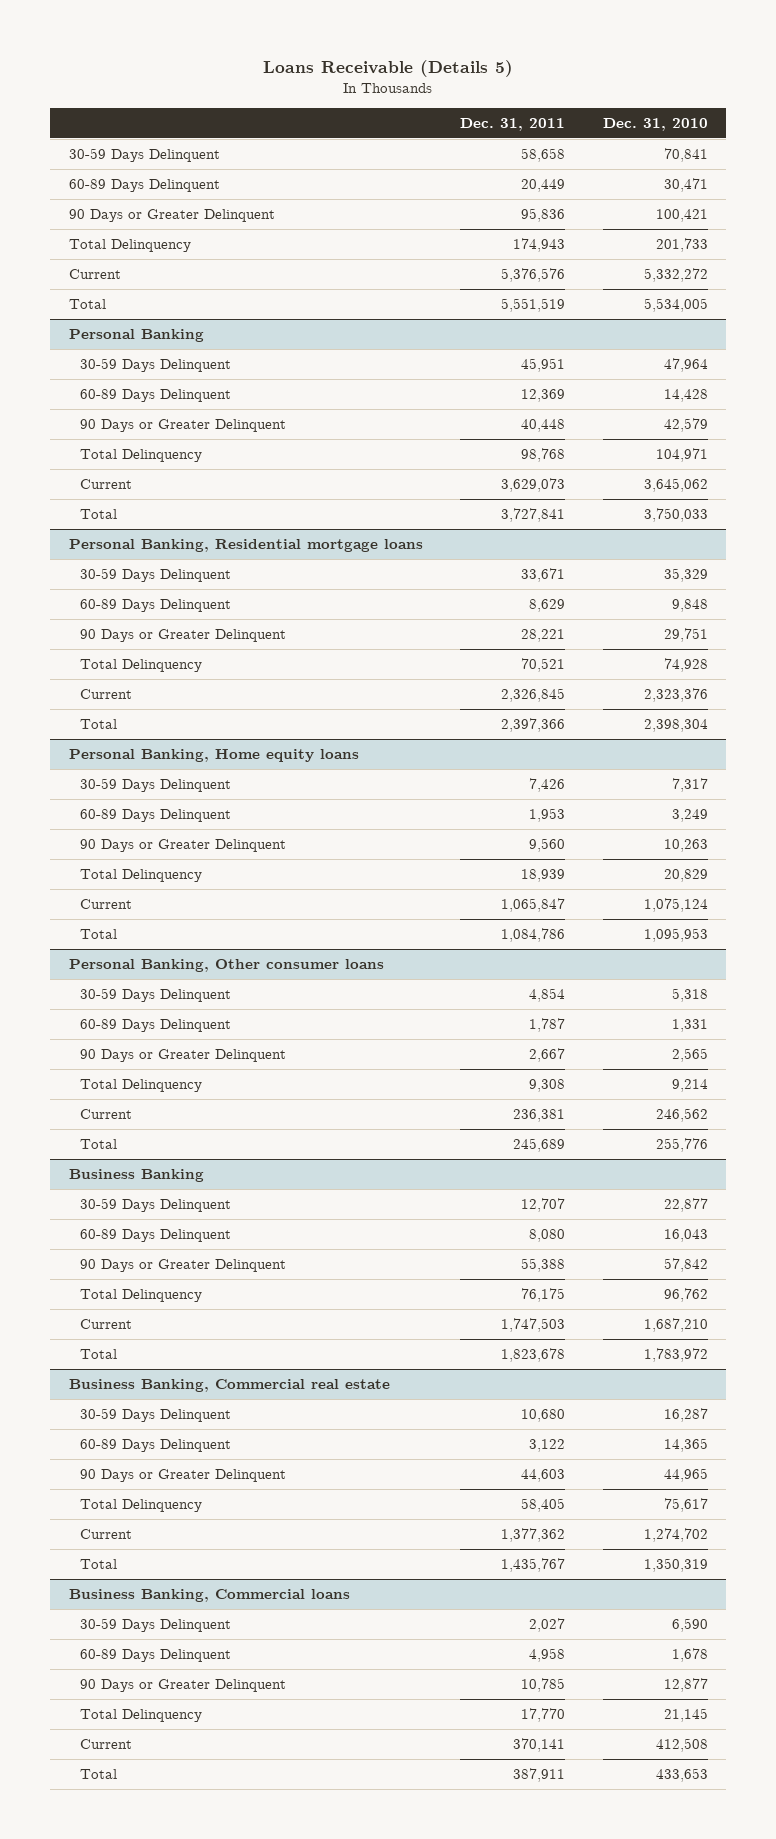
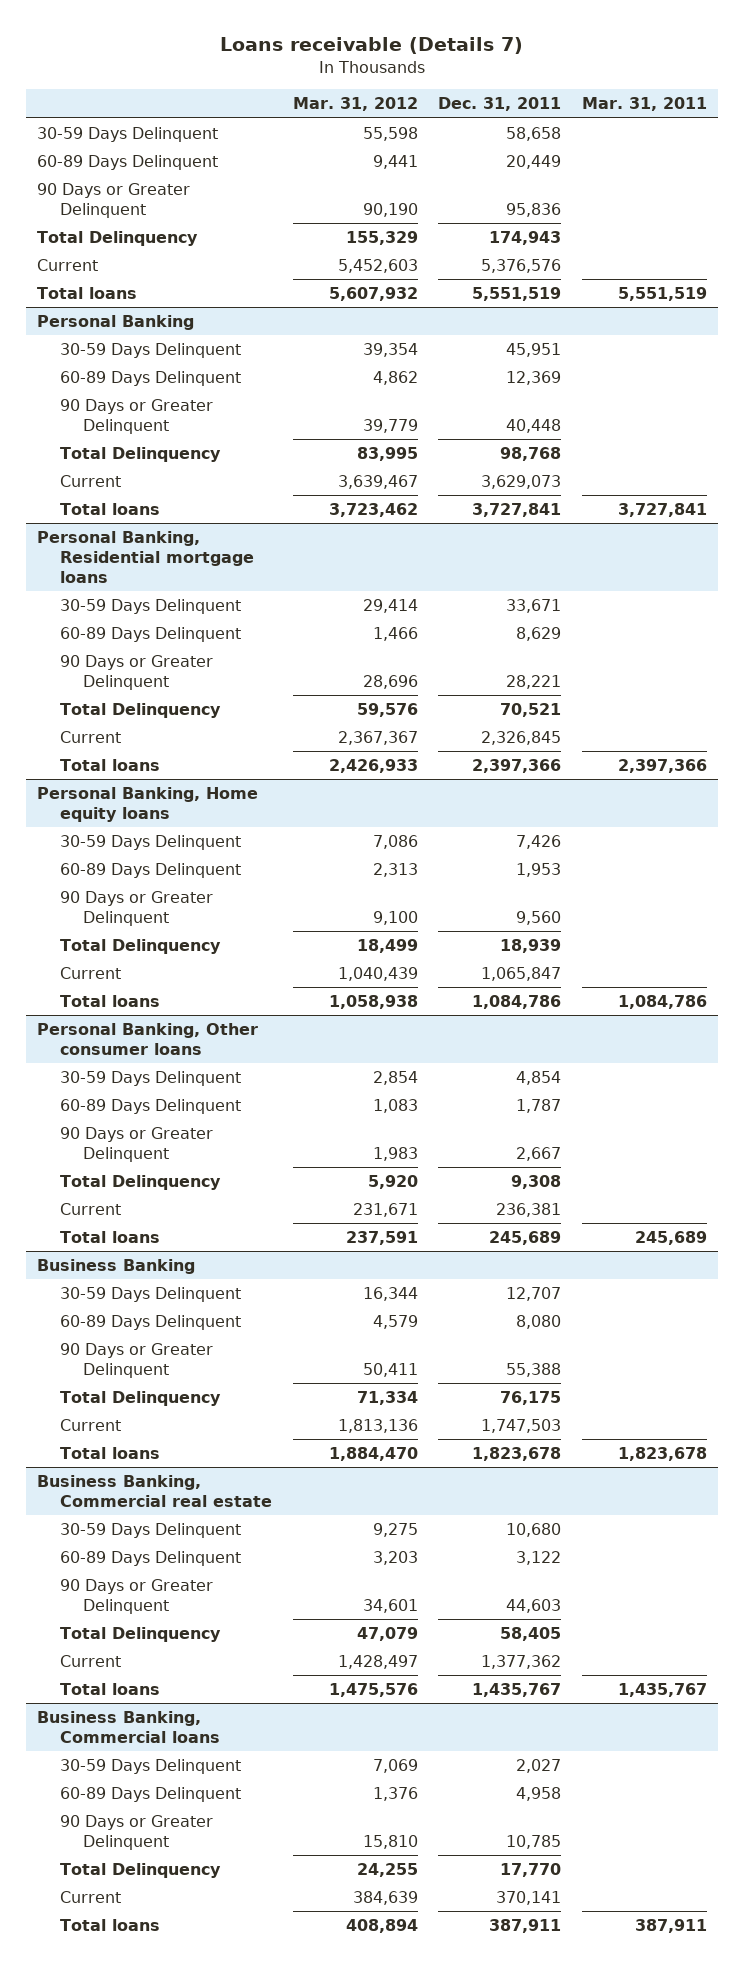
[263,59,514,77] Loans Receivable (Details 5) -> [219,37,523,55] Loans receivable (Details 7)
[602,118,708,132] Dec. 31, 2010 -> none
none -> [292,97,418,112] Mar. 31, 2012
none -> [582,97,708,112] Mar. 31, 2011
[68,299,106,310] Total -> [36,287,137,300] Total loans
[79,509,117,520] Total -> [59,503,160,516] Total loans
[79,719,117,730] Total -> [59,759,160,772] Total loans
[79,929,117,940] Total -> [59,995,160,1008] Total loans
[79,1139,117,1150] Total -> [59,1231,160,1244] Total loans
[79,1349,117,1360] Total -> [59,1447,160,1460] Total loans
[79,1559,117,1570] Total -> [59,1683,160,1696] Total loans
[79,1769,117,1780] Total -> [59,1919,160,1932] Total loans

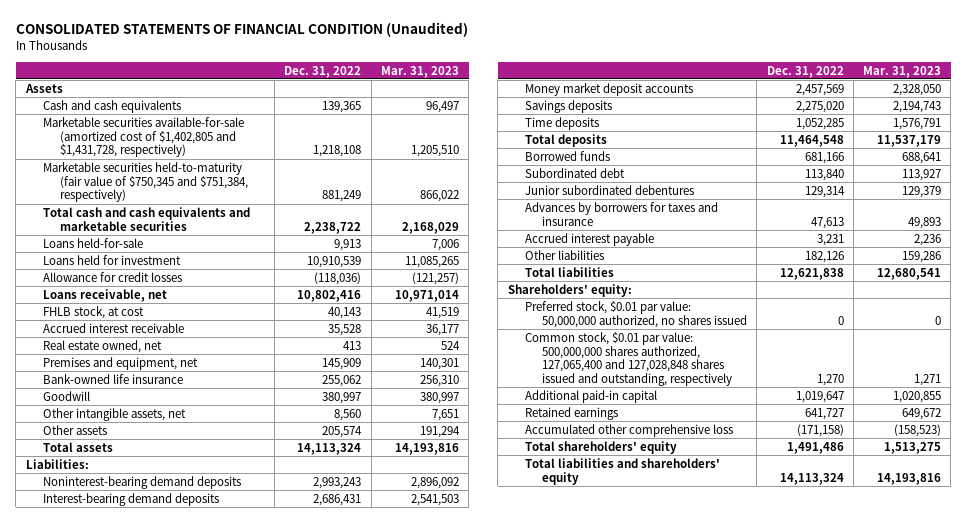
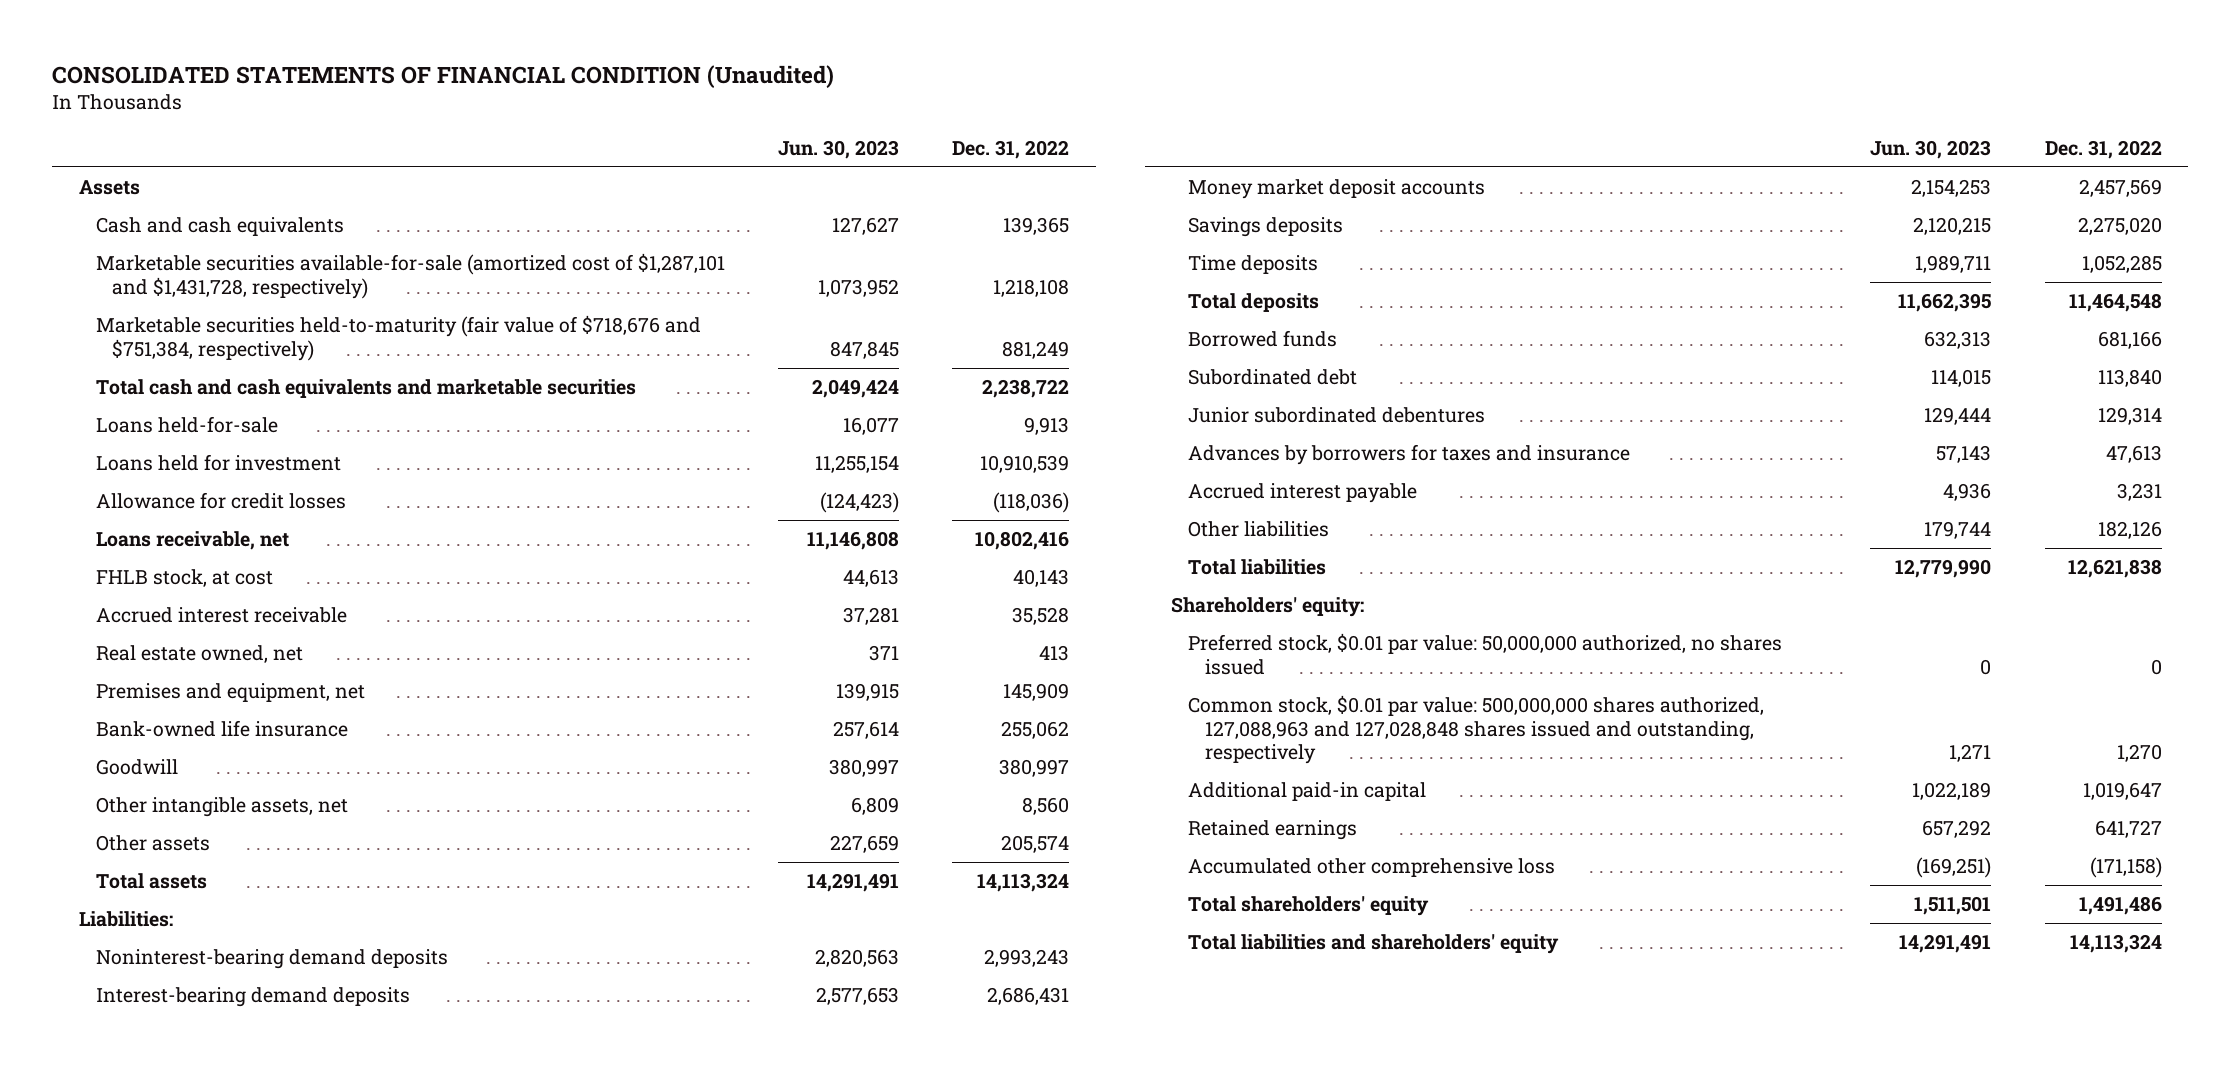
[380,65,459,78] Mar. 31, 2023 -> none
none -> [777,139,899,159] Jun. 30, 2023
[42,116,244,158] Marketable securities available-for-sale (amortized cost of $1,402,805 and $1,431,728, respectively) -> [95,253,725,299] Marketable securities available-for-sale (amortized cost of $1,287,101 and $1,431,728, respectively)
[42,161,248,203] Marketable securities held-to-maturity (fair value of $750,345 and $751,384, respectively) -> [95,315,701,361] Marketable securities held-to-maturity (fair value of $718,676 and $751,384, respectively)
[524,331,733,386] Common stock, $0.01 par value: 500,000,000 shares authorized, 127,065,400 and 127,028,848 shares issued and outstanding, respectively -> [1188,695,1765,765] Common stock, $0.01 par value: 500,000,000 shares authorized, 127,088,963 and 127,028,848 shares issued and outstanding, respectively

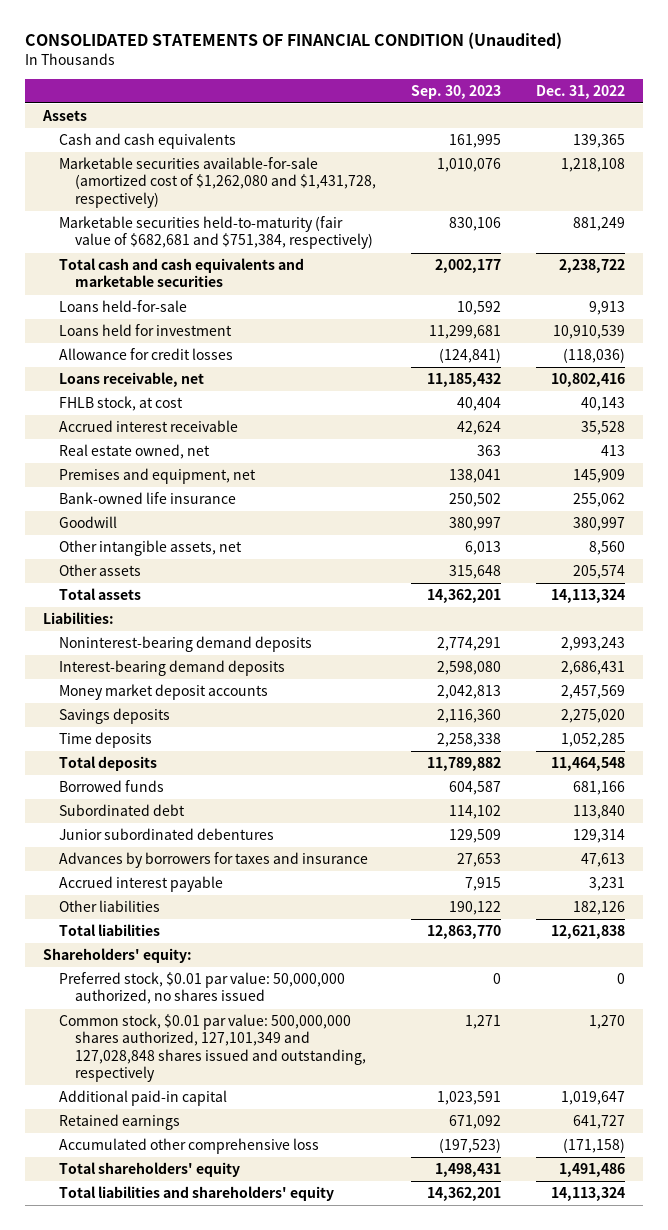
[777,139,899,159] Jun. 30, 2023 -> none
none -> [411,84,502,99] Sep. 30, 2023
[95,253,725,299] Marketable securities available-for-sale (amortized cost of $1,287,101 and $1,431,728, respectively) -> [58,157,376,208] Marketable securities available-for-sale (amortized cost of $1,262,080 and $1,431,728, respectively)
[95,315,701,361] Marketable securities held-to-maturity (fair value of $718,676 and $751,384, respectively) -> [58,216,373,250] Marketable securities held-to-maturity (fair value of $682,681 and $751,384, respectively)
[1188,695,1765,765] Common stock, $0.01 par value: 500,000,000 shares authorized, 127,088,963 and 127,028,848 shares issued and outstanding, respectively -> [58,1014,366,1083] Common stock, $0.01 par value: 500,000,000 shares authorized, 127,101,349 and 127,028,848 shares issued and outstanding, respectively

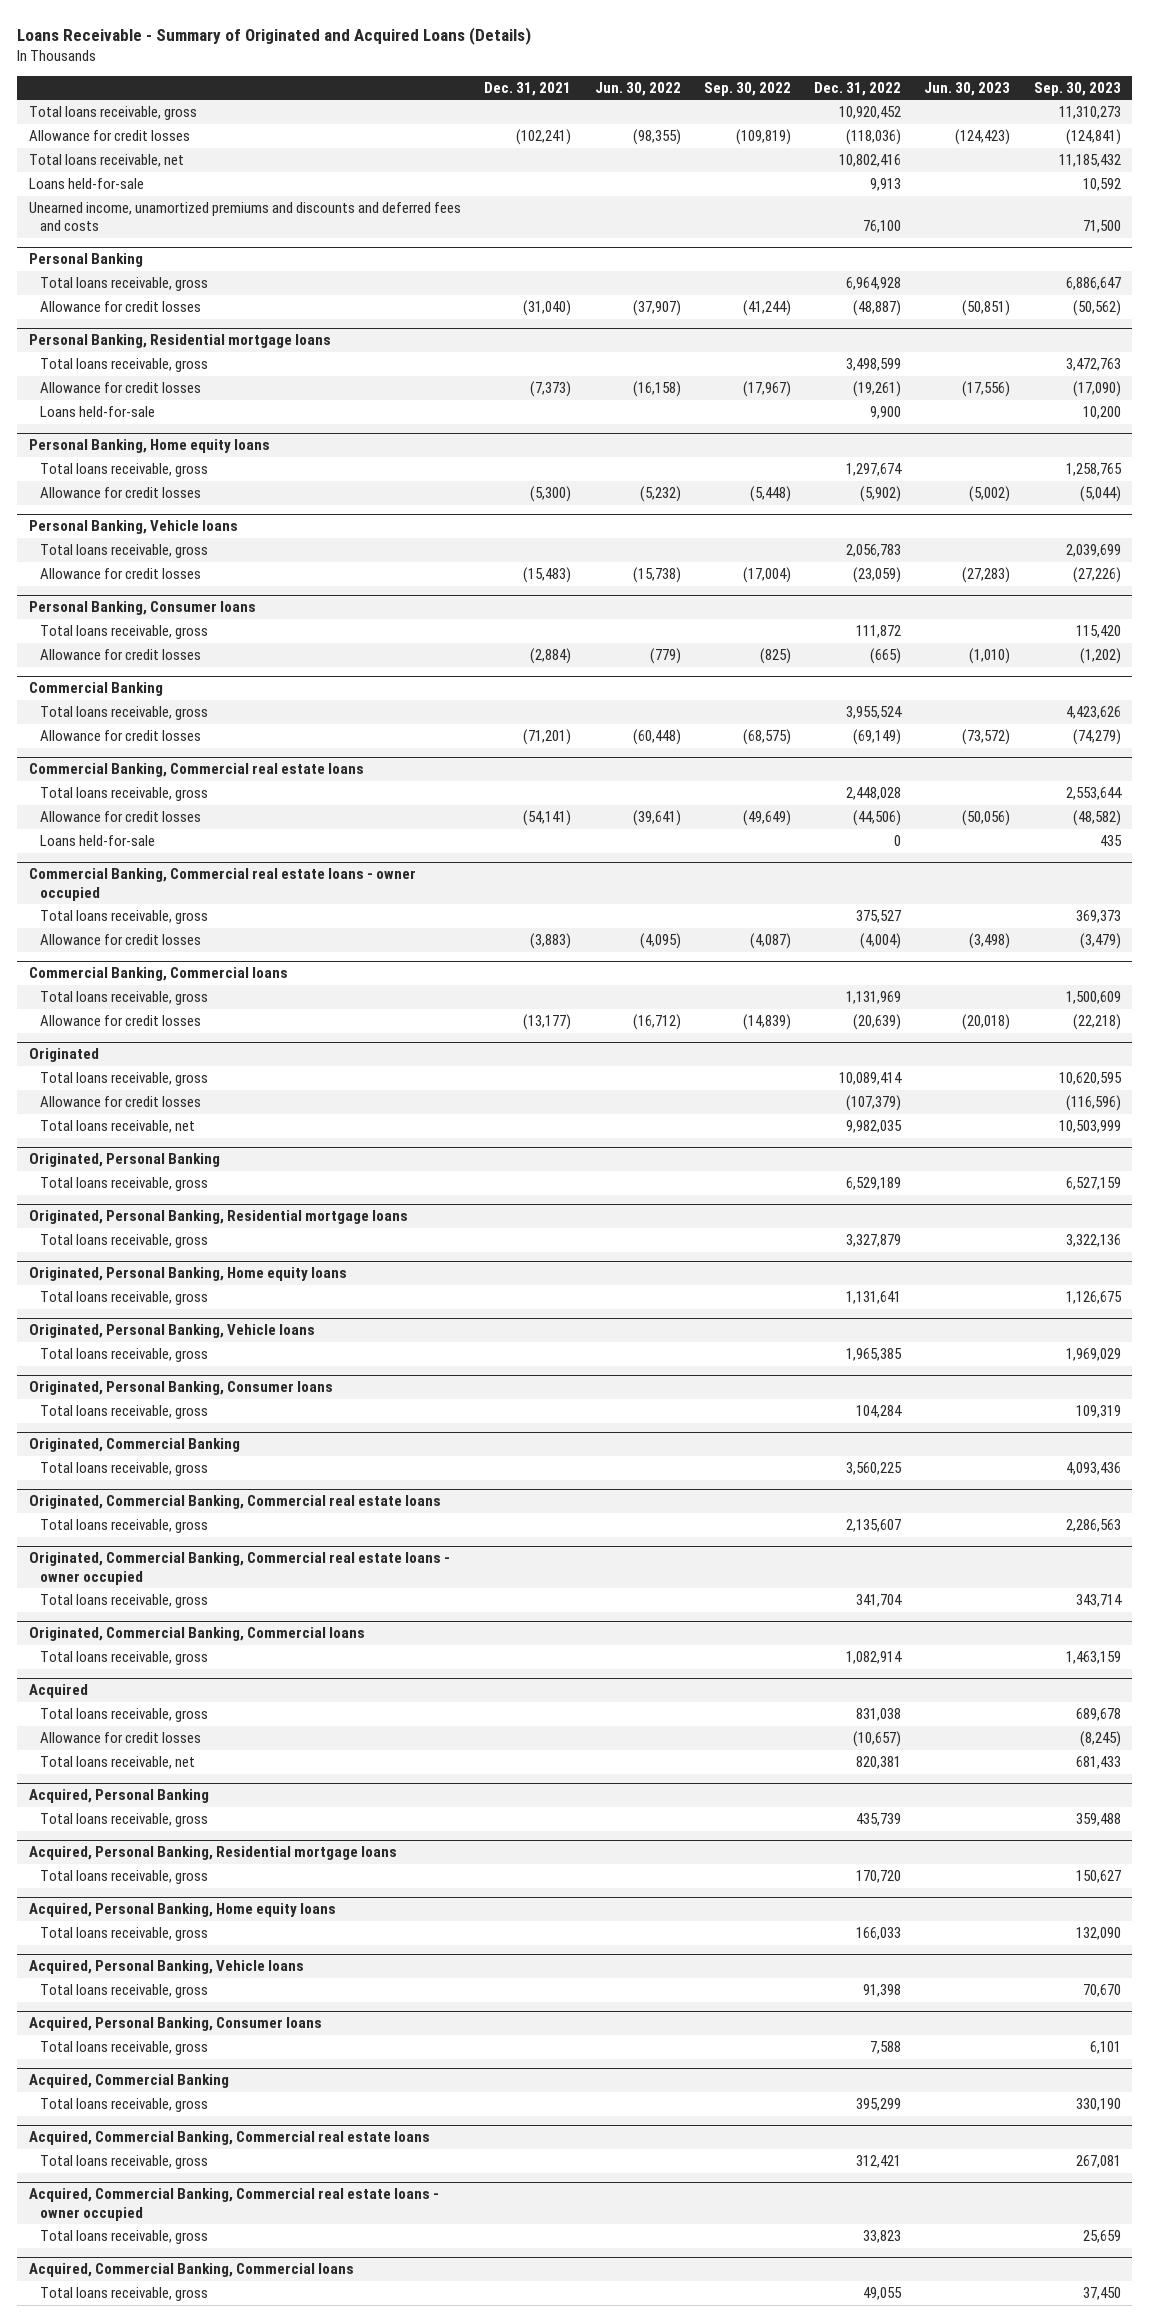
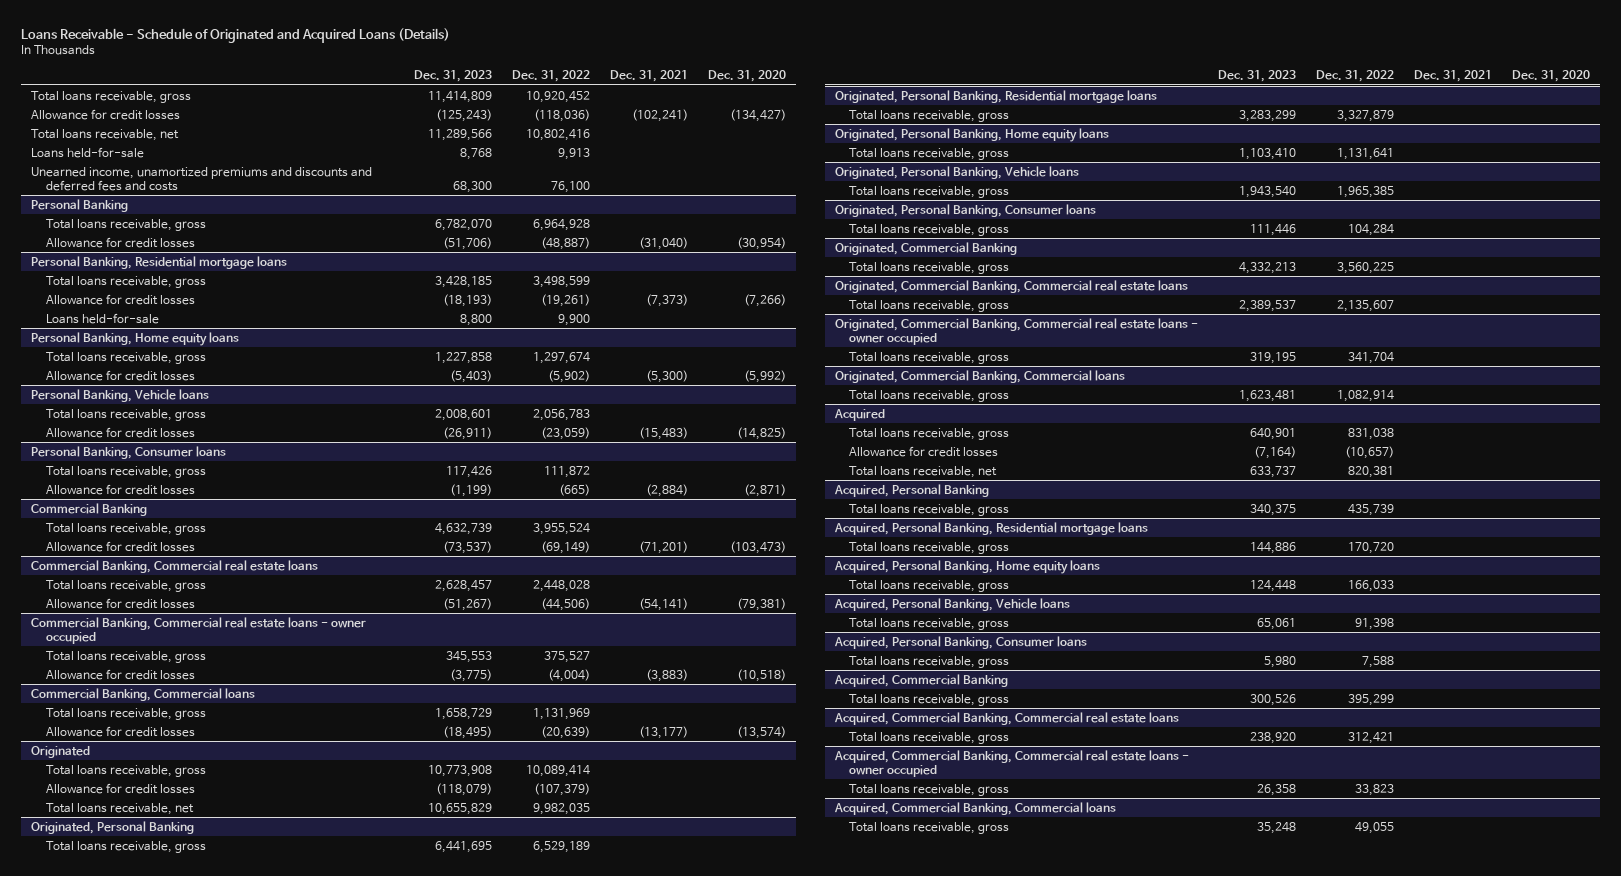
[17,26,532,45] Loans Receivable - Summary of Originated and Acquired Loans (Details) -> [21,27,451,43] Loans Receivable - Schedule of Originated and Acquired Loans (Details)
[594,81,681,96] Jun. 30, 2022 -> none
[703,81,791,96] Sep. 30, 2022 -> none
[924,81,1011,96] Jun. 30, 2023 -> none
[1033,81,1121,96] Sep. 30, 2023 -> none
none -> [414,70,493,83] Dec. 31, 2023
none -> [708,70,787,83] Dec. 31, 2020
[39,835,155,847] Loans held-for-sale -> none

